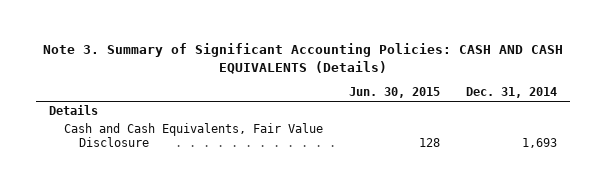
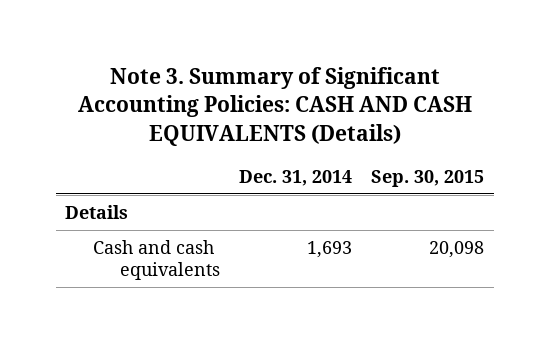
[349,87,441,99] Jun. 30, 2015 -> none
none -> [371,169,485,187] Sep. 30, 2015
[64,123,324,148] Cash and Cash Equivalents, Fair Value Disclosure -> [92,240,220,280] Cash and cash equivalents

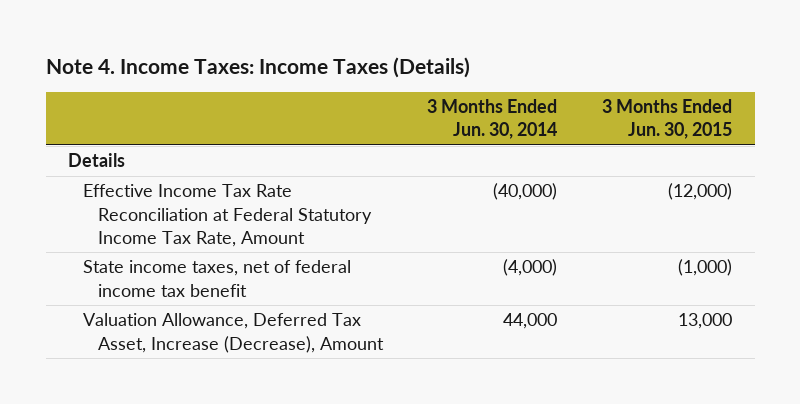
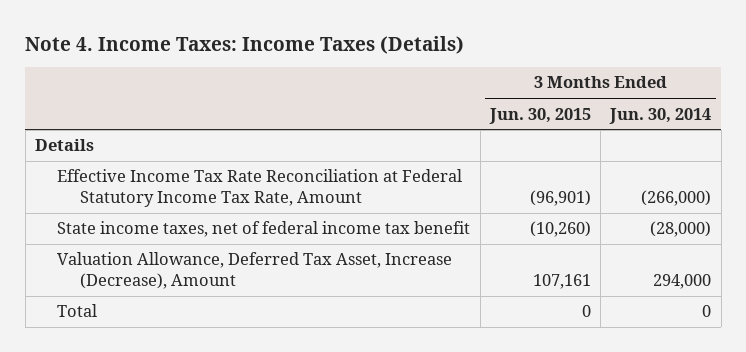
[493,183,558,201] (40,000) -> [641,190,712,207] (266,000)
[668,183,733,201] (12,000) -> [529,190,591,207] (96,901)
[503,259,558,277] (4,000) -> [650,221,712,238] (28,000)
[678,259,733,277] (1,000) -> [529,221,591,238] (10,260)
[503,313,558,330] 44,000 -> [653,274,712,290] 294,000
[678,313,733,330] 13,000 -> [532,274,591,290] 107,161
none -> [57,304,98,318] Total

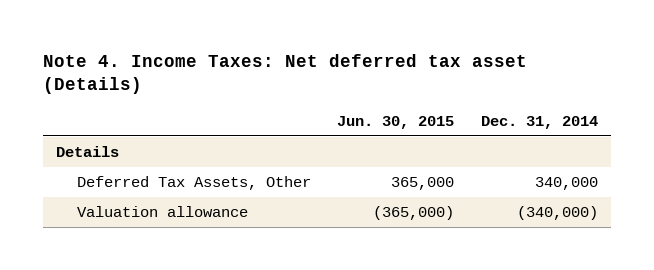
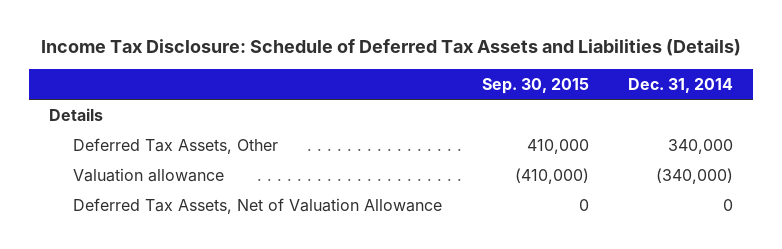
[42,53,527,95] Note 4. Income Taxes: Net deferred tax asset (Details) -> [40,39,741,57] Income Tax Disclosure: Schedule of Deferred Tax Assets and Liabilities (Details)
[337,115,455,129] Jun. 30, 2015 -> none
none -> [481,77,589,94] Sep. 30, 2015
none -> [73,197,443,214] Deferred Tax Assets, Net of Valuation Allowance

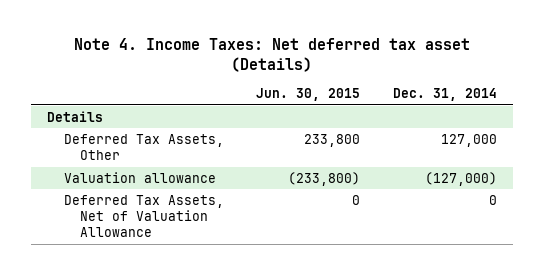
[40,39,741,57] Income Tax Disclosure: Schedule of Deferred Tax Assets and Liabilities (Details) -> [73,38,470,72] Note 4. Income Taxes: Net deferred tax asset (Details)
[481,77,589,94] Sep. 30, 2015 -> none
none -> [256,88,361,102] Jun. 30, 2015
[668,138,734,154] 340,000 -> [440,133,497,147] 127,000
[656,167,734,184] (340,000) -> [424,171,497,186] (127,000)

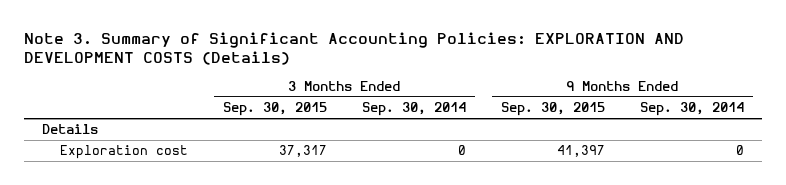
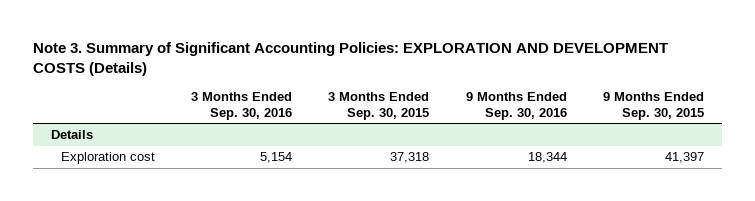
[361,102,466,117] Sep. 30, 2014 -> none
[639,102,744,117] Sep. 30, 2014 -> none
none -> [191,92,293,120] 3 Months Ended Sep. 30, 2016
none -> [465,92,567,120] 9 Months Ended Sep. 30, 2016
[278,145,327,158] 37,317 -> [390,152,430,164] 37,318

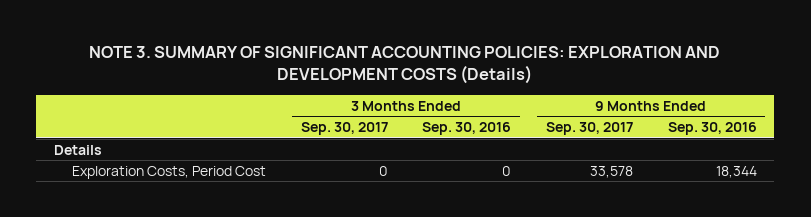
[32,41,668,76] Note 3. Summary of Significant Accounting Policies: EXPLORATION AND DEVELOPMENT COSTS (Details) -> [89,46,721,85] NOTE 3. SUMMARY OF SIGNIFICANT ACCOUNTING POLICIES: EXPLORATION AND DEVELOPMENT COSTS (Details)
[328,92,430,120] 3 Months Ended Sep. 30, 2015 -> none
[602,92,704,120] 9 Months Ended Sep. 30, 2015 -> none
none -> [300,122,388,136] Sep. 30, 2017
none -> [545,122,633,136] Sep. 30, 2017
[61,152,156,165] Exploration cost -> [71,165,266,179] Exploration Costs, Period Cost
[260,152,293,164] 5,154 -> [502,165,512,176] 0

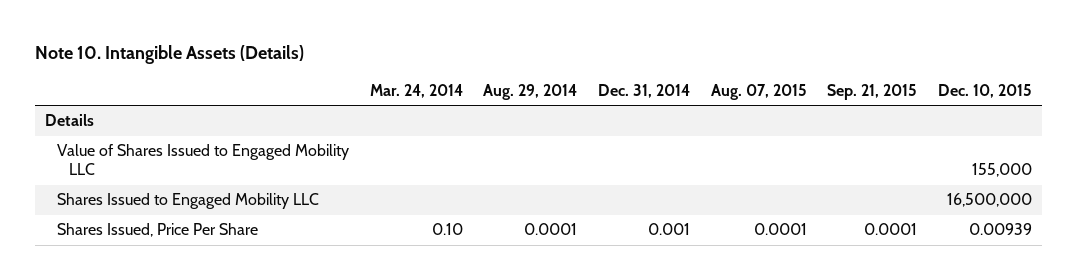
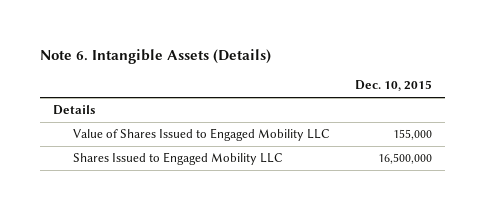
[34,45,304,65] Note 10. Intangible Assets (Details) -> [40,49,272,65] Note 6. Intangible Assets (Details)
[369,83,463,98] Mar. 24, 2014 -> none
[483,83,578,100] Aug. 29, 2014 -> none
[598,83,691,98] Dec. 31, 2014 -> none
[710,83,807,100] Aug. 07, 2015 -> none
[827,83,918,100] Sep. 21, 2015 -> none
[57,223,259,238] Shares Issued, Price Per Share -> none

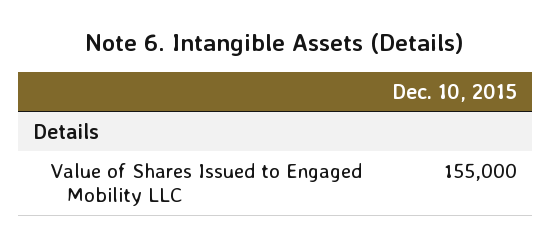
[72,152,283,166] Shares Issued to Engaged Mobility LLC -> none

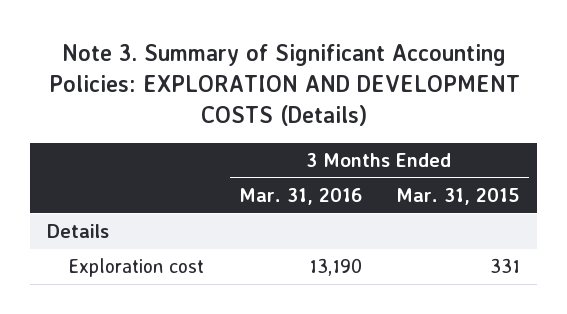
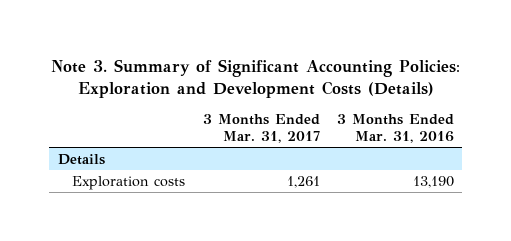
[48,44,520,126] Note 3. Summary of Significant Accounting Policies: EXPLORATION AND DEVELOPMENT COSTS (Details) -> [50,58,460,98] Note 3. Summary of Significant Accounting Policies: Exploration and Development Costs (Details)
[395,188,520,206] Mar. 31, 2015 -> none
none -> [202,114,320,144] 3 Months Ended Mar. 31, 2017
[69,258,205,278] Exploration cost -> [72,175,186,190] Exploration costs

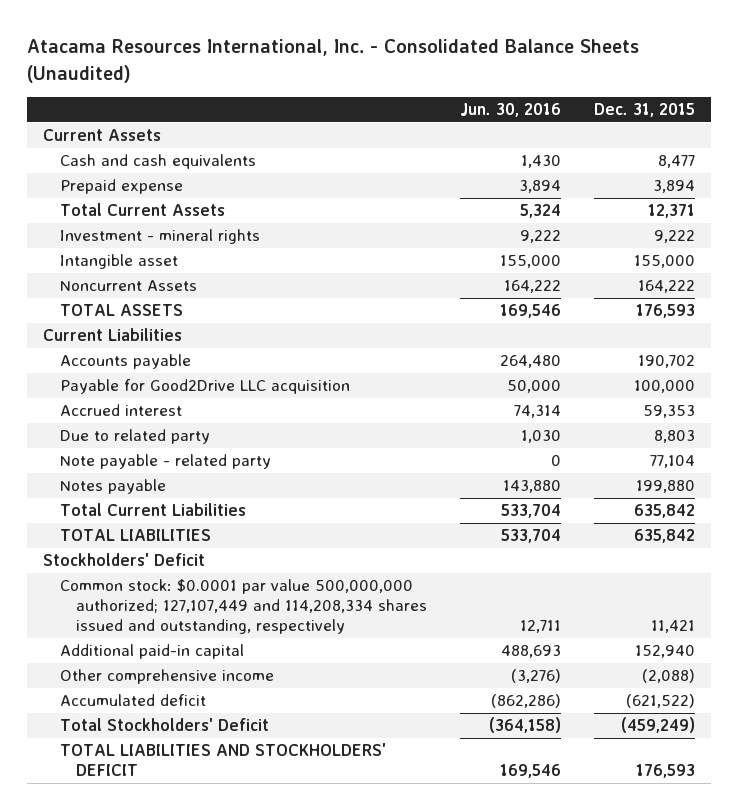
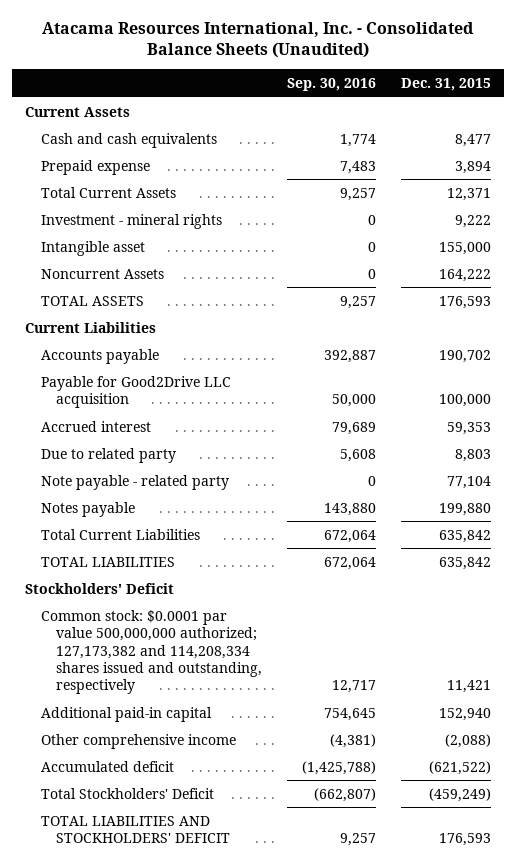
[459,102,561,117] Jun. 30, 2016 -> none
none -> [287,77,377,91] Sep. 30, 2016
[59,579,428,635] Common stock: $0.0001 par value 500,000,000 authorized; 127,107,449 and 114,208,334 shares issued and outstanding, respectively -> [40,609,263,695] Common stock: $0.0001 par value 500,000,000 authorized; 127,173,382 and 114,208,334 shares issued and outstanding, respectively

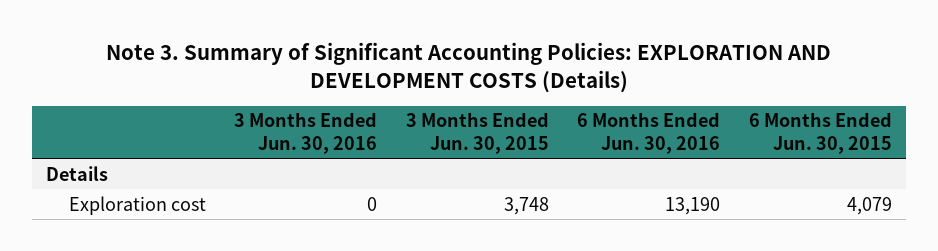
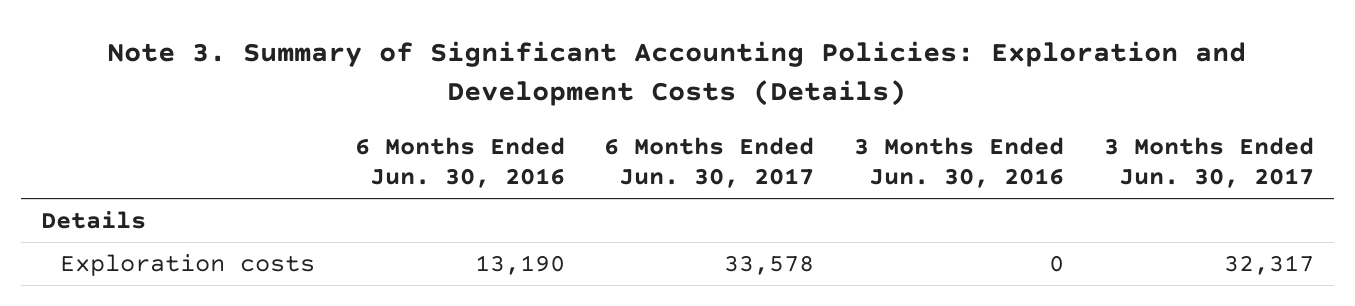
[106,42,832,93] Note 3. Summary of Significant Accounting Policies: EXPLORATION AND DEVELOPMENT COSTS (Details) -> [107,40,1247,106] Note 3. Summary of Significant Accounting Policies: Exploration and Development Costs (Details)
[405,112,549,154] 3 Months Ended Jun. 30, 2015 -> none
[748,112,892,154] 6 Months Ended Jun. 30, 2015 -> none
none -> [604,137,815,189] 6 Months Ended Jun. 30, 2017
none -> [1103,137,1314,189] 3 Months Ended Jun. 30, 2017
[68,195,206,215] Exploration cost -> [59,253,315,276] Exploration costs

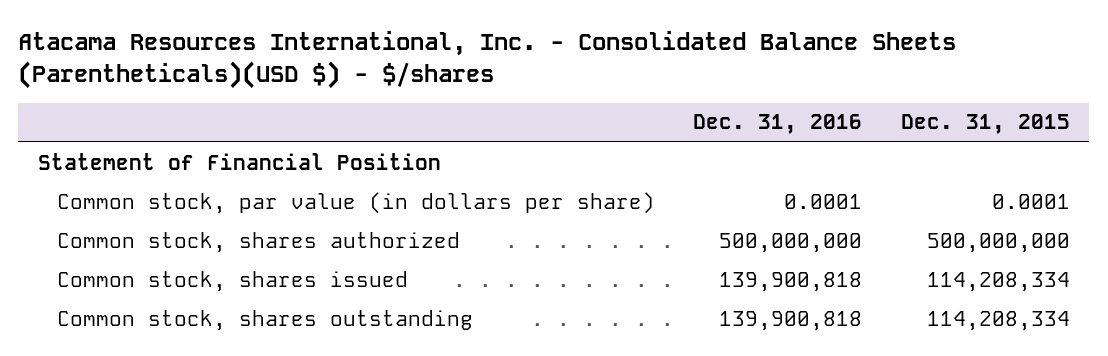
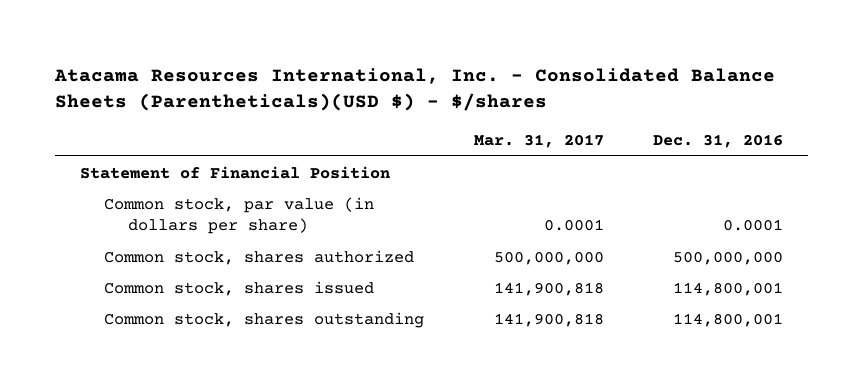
[900,114,1070,135] Dec. 31, 2015 -> none
none -> [473,133,604,148] Mar. 31, 2017
[719,271,863,292] 139,900,818 -> [673,281,784,296] 114,800,001
[719,310,863,331] 139,900,818 -> [673,312,784,327] 114,800,001

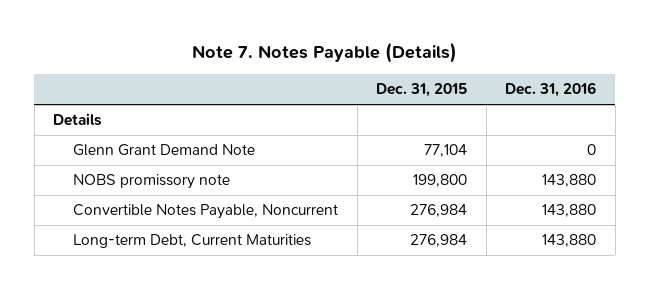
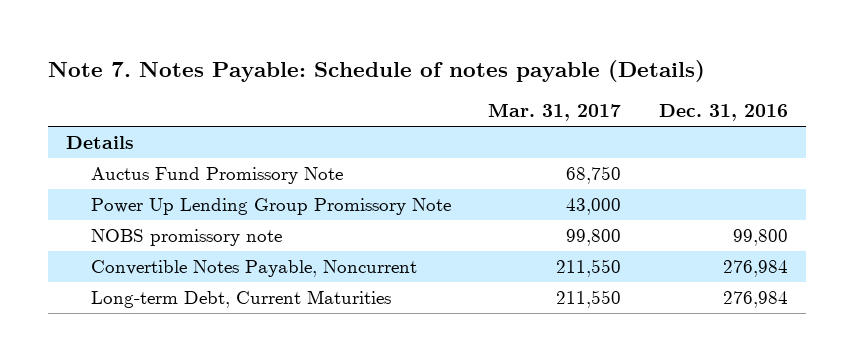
[191,42,457,64] Note 7. Notes Payable (Details) -> [47,59,705,82] Note 7. Notes Payable: Schedule of notes payable (Details)
[376,83,468,98] Dec. 31, 2015 -> none
none -> [488,103,622,122] Mar. 31, 2017
[73,144,256,157] Glenn Grant Demand Note -> none
none -> [90,166,343,184] Auctus Fund Promissory Note
none -> [90,197,451,215] Power Up Lending Group Promissory Note
[542,174,597,188] 143,880 -> [732,228,788,246] 99,800
[542,204,597,218] 143,880 -> [722,259,788,277] 276,984
[542,234,597,248] 143,880 -> [722,290,788,308] 276,984

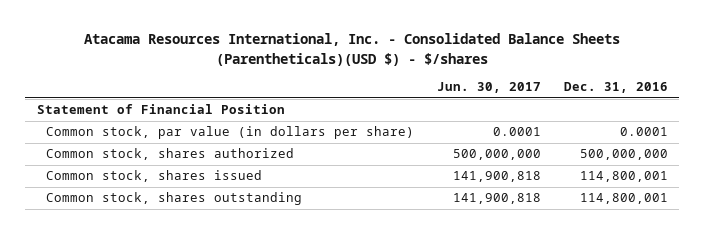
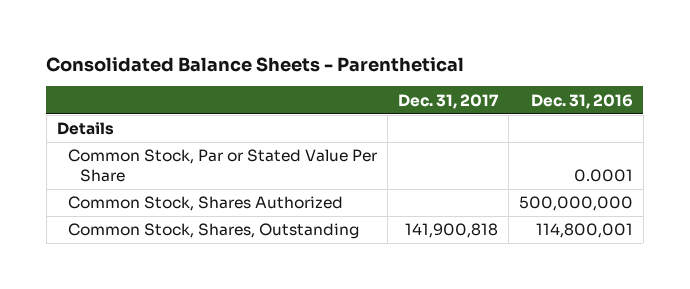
[84,33,621,66] Atacama Resources International, Inc. - Consolidated Balance Sheets (Parentheticals)(USD $) - $/shares -> [46,56,465,72] Consolidated Balance Sheets - Parenthetical
[436,82,541,94] Jun. 30, 2017 -> none
none -> [398,93,500,109] Dec. 31, 2017
[36,104,285,115] Statement of Financial Position -> none
[46,170,263,183] Common stock, shares issued -> none
none -> [56,122,114,136] Details
[46,126,415,140] Common stock, par value (in dollars per share) -> [68,149,378,183] Common Stock, Par or Stated Value Per Share
[46,148,295,161] Common stock, shares authorized -> [68,196,344,212] Common Stock, Shares Authorized
[46,192,303,206] Common stock, shares outstanding -> [68,223,360,240] Common Stock, Shares, Outstanding

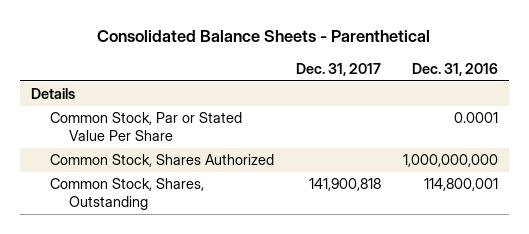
[518,196,633,212] 500,000,000 -> [402,154,498,168] 1,000,000,000

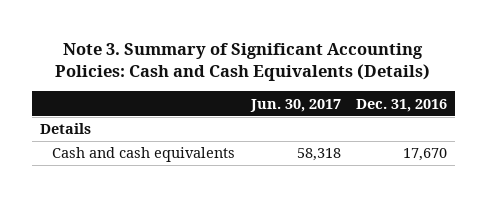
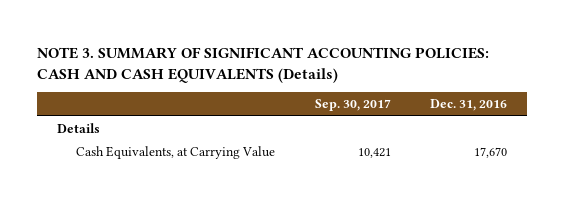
[55,42,431,81] Note 3. Summary of Significant Accounting Policies: Cash and Cash Equivalents (Details) -> [37,47,490,83] NOTE 3. SUMMARY OF SIGNIFICANT ACCOUNTING POLICIES: CASH AND CASH EQUIVALENTS (Details)
[249,98,341,112] Jun. 30, 2017 -> none
none -> [314,99,391,112] Sep. 30, 2017
[52,147,236,163] Cash and cash equivalents -> [76,146,276,160] Cash Equivalents, at Carrying Value

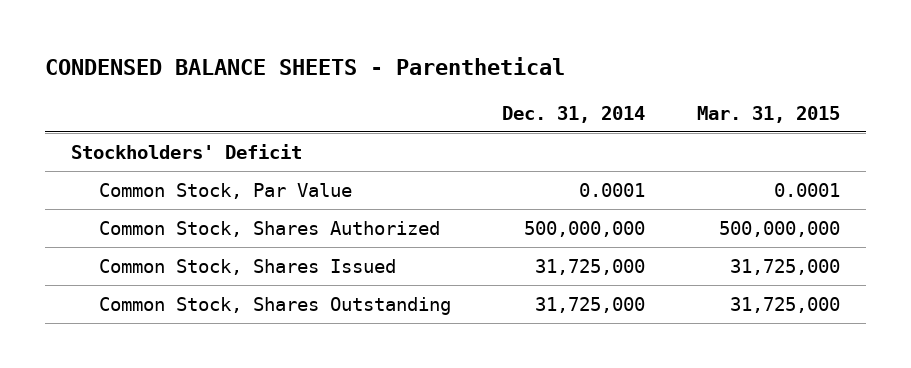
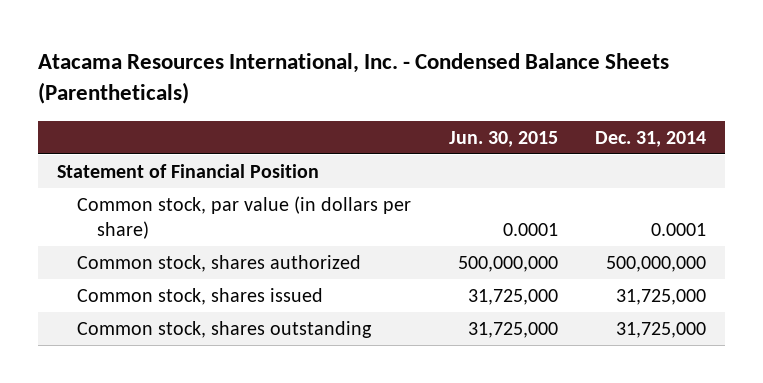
[45,56,566,75] CONDENSED BALANCE SHEETS - Parenthetical -> [38,53,670,105] Atacama Resources International, Inc. - Condensed Balance Sheets (Parentheticals)
[696,106,840,124] Mar. 31, 2015 -> none
none -> [448,130,558,147] Jun. 30, 2015
[70,143,302,159] Stockholders' Deficit -> none
none -> [56,164,319,179] Statement of Financial Position
[98,182,352,199] Common Stock, Par Value -> [77,196,412,239] Common stock, par value (in dollars per share)
[98,220,440,237] Common Stock, Shares Authorized -> [77,255,362,273] Common stock, shares authorized
[98,258,396,275] Common Stock, Shares Issued -> [77,288,324,306] Common stock, shares issued
[98,296,451,315] Common Stock, Shares Outstanding -> [77,321,373,339] Common stock, shares outstanding

